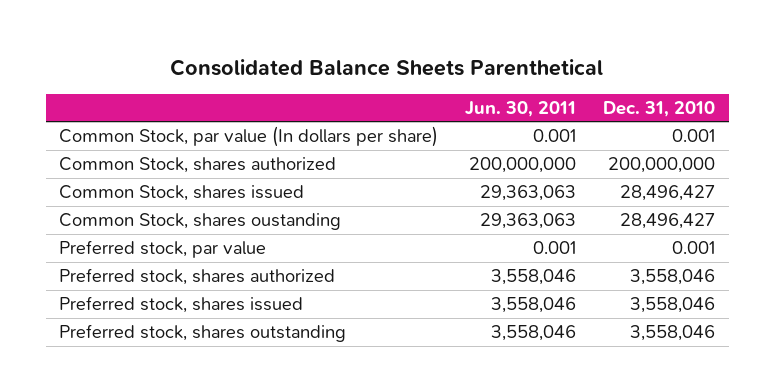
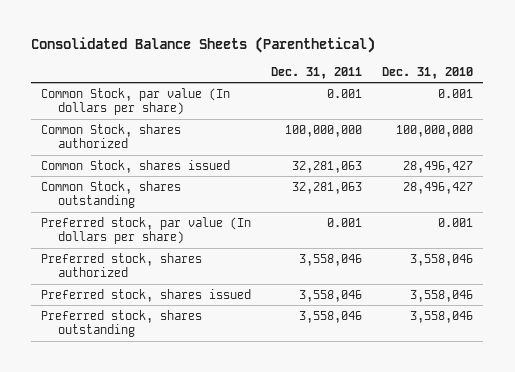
[170,58,604,76] Consolidated Balance Sheets Parenthetical -> [31,37,376,54] Consolidated Balance Sheets (Parenthetical)
[465,100,577,117] Jun. 30, 2011 -> none
none -> [271,66,363,79] Dec. 31, 2011
[608,157,716,174] 200,000,000 -> [396,124,474,137] 100,000,000
[59,213,342,231] Common Stock, shares oustanding -> [41,180,182,209] Common Stock, shares outstanding
[59,240,267,259] Preferred stock, par value -> [41,216,252,245] Preferred stock, par value (In dollars per share)

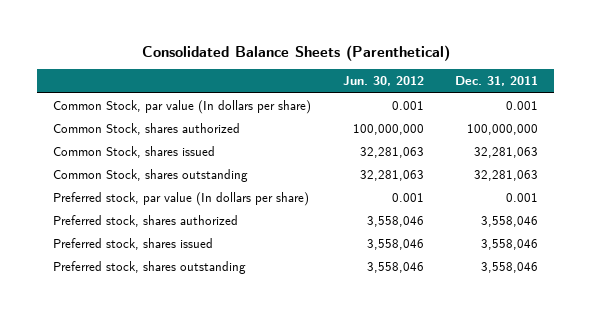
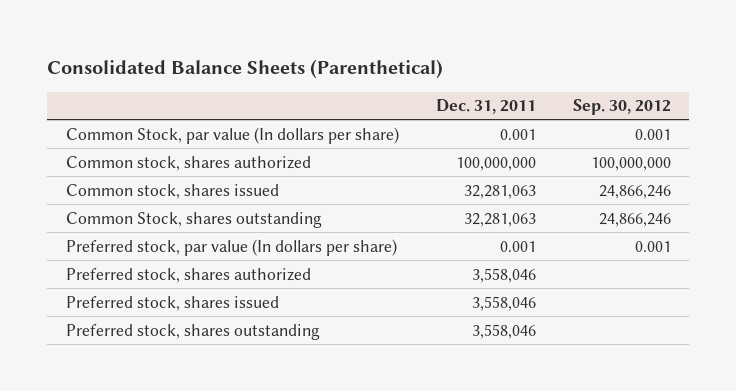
[342,76,424,87] Jun. 30, 2012 -> none
none -> [572,99,671,116] Sep. 30, 2012
[53,123,241,136] Common Stock, shares authorized -> [65,155,311,171] Common stock, shares authorized
[53,146,216,159] Common Stock, shares issued -> [65,183,279,199] Common stock, shares issued

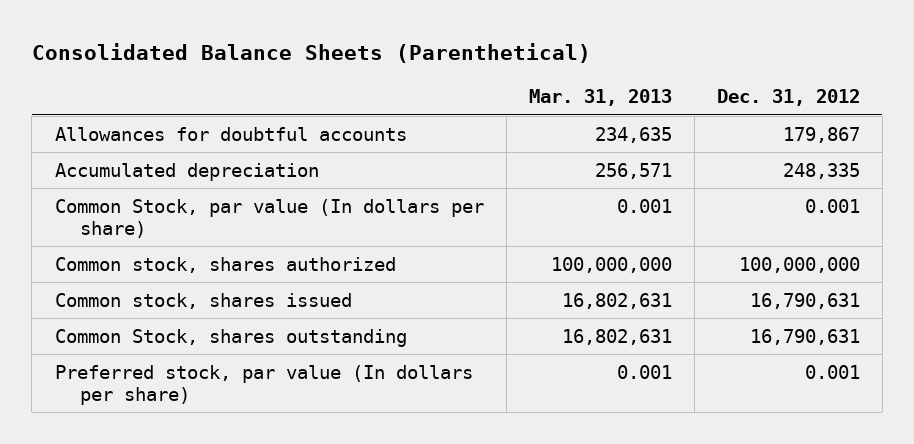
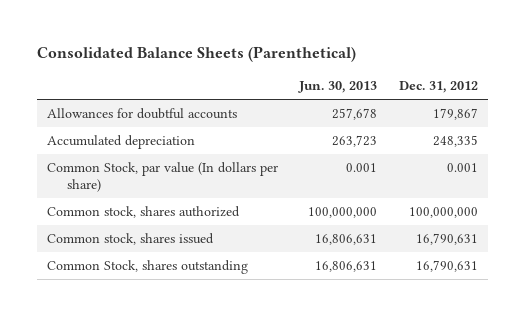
[528,89,672,107] Mar. 31, 2013 -> none
none -> [298,80,378,93] Jun. 30, 2013
[54,364,473,406] Preferred stock, par value (In dollars per share) -> none

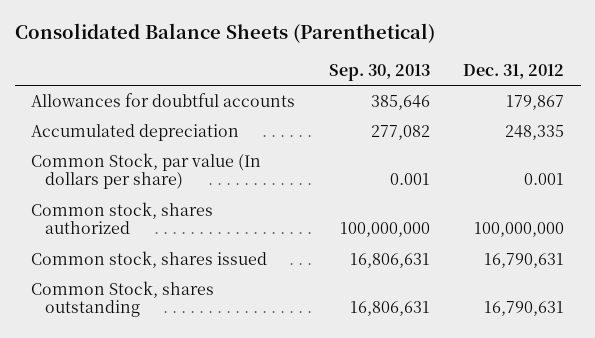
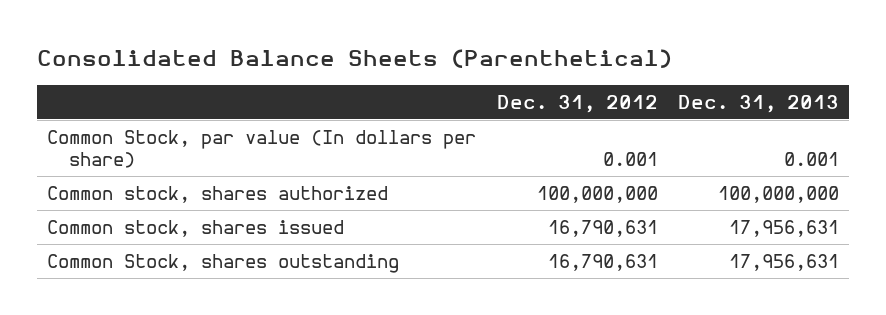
[328,64,430,82] Sep. 30, 2013 -> none
none -> [678,94,840,113] Dec. 31, 2013
[31,92,296,107] Allowances for doubtful accounts -> none
[31,123,240,141] Accumulated depreciation -> none

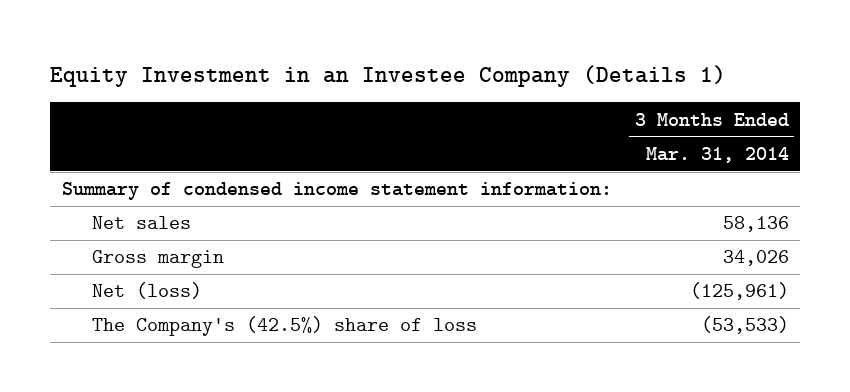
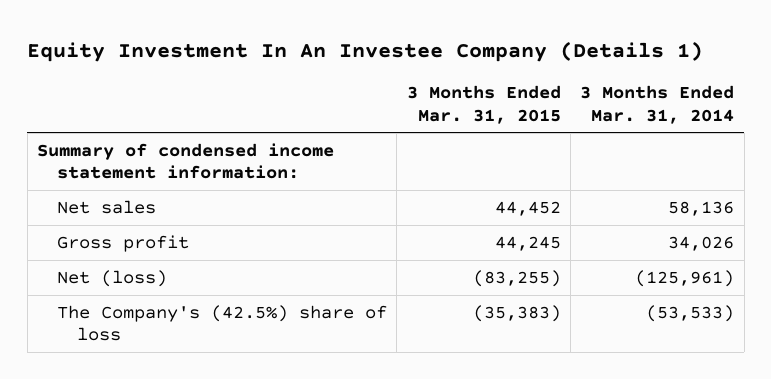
[50,64,727,87] Equity Investment in an Investee Company (Details 1) -> [27,40,704,62] Equity Investment In An Investee Company (Details 1)
none -> [406,85,561,124] 3 Months Ended Mar. 31, 2015
[92,250,225,269] Gross margin -> [57,234,190,252] Gross profit

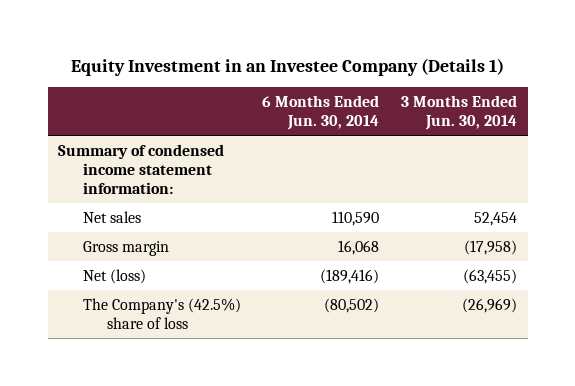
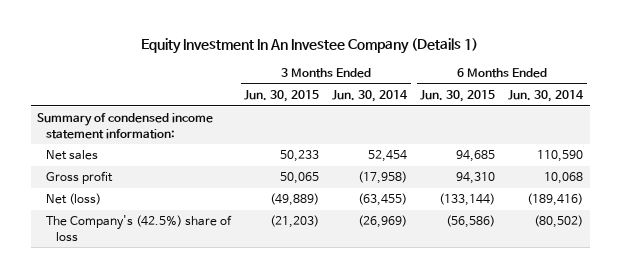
[70,57,504,76] Equity Investment in an Investee Company (Details 1) -> [141,38,479,55] Equity Investment In An Investee Company (Details 1)
none -> [244,89,320,102] Jun. 30, 2015
none -> [420,89,496,102] Jun. 30, 2015
[82,240,169,256] Gross margin -> [46,171,114,185] Gross profit
[338,239,380,255] 16,068 -> [544,172,584,185] 10,068

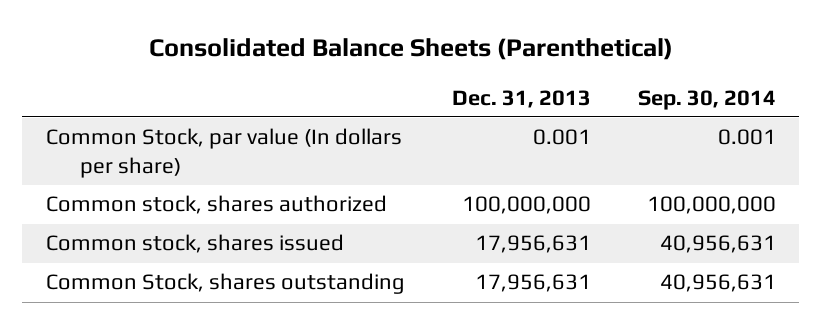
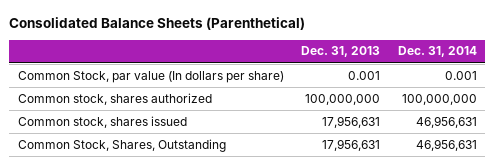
[637,89,776,110] Sep. 30, 2014 -> none
none -> [397,46,477,58] Dec. 31, 2014
[45,273,405,295] Common Stock, shares outstanding -> [18,138,227,152] Common Stock, Shares, Outstanding

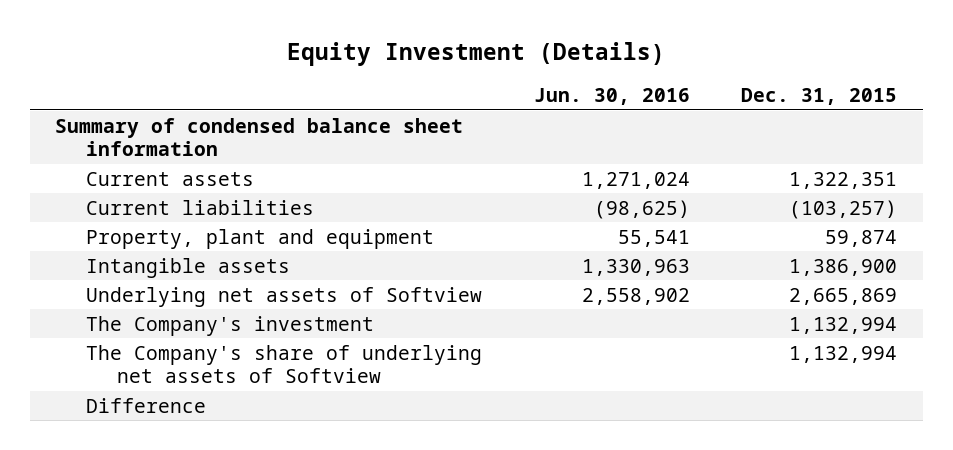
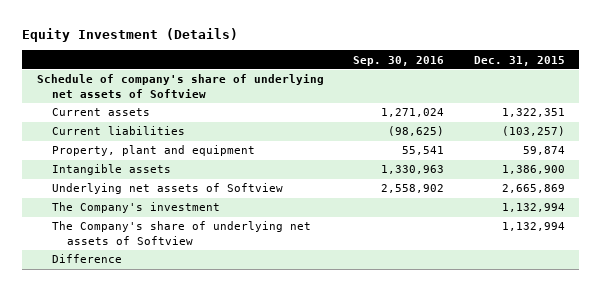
[533,87,690,105] Jun. 30, 2016 -> none
none -> [353,55,445,66] Sep. 30, 2016
[55,117,464,156] Summary of condensed balance sheet information -> [36,74,324,98] Schedule of company's share of underlying net assets of Softview

